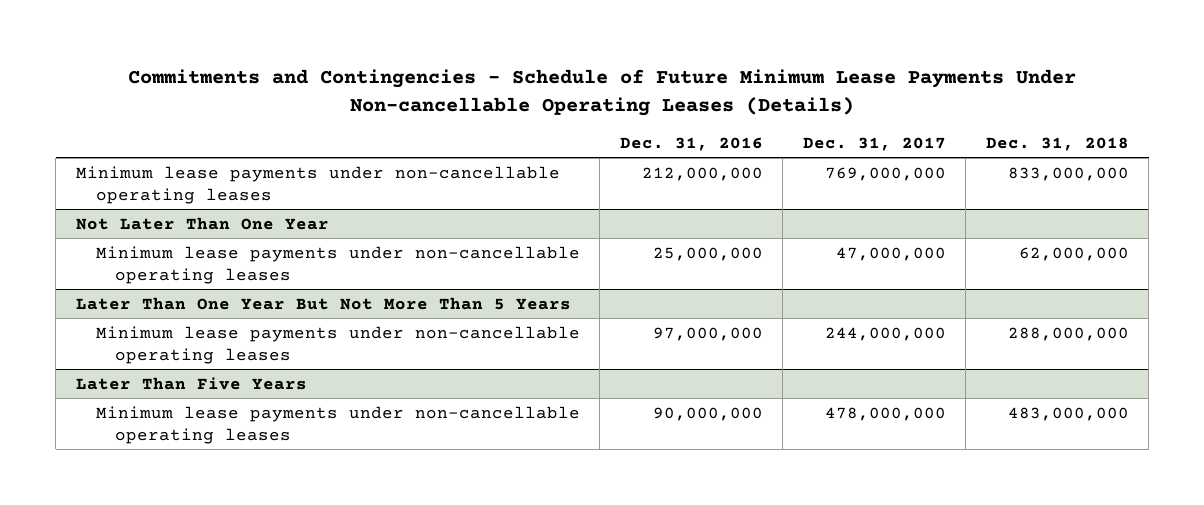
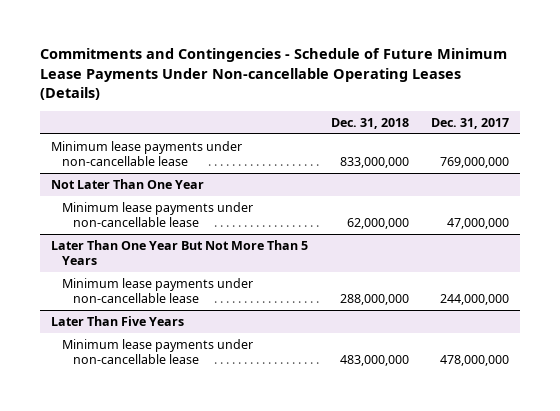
[619,137,763,152] Dec. 31, 2016 -> none
[75,165,560,204] Minimum lease payments under non-cancellable operating leases -> [51,141,243,166] Minimum lease payments under non-cancellable lease
[95,245,580,284] Minimum lease payments under non-cancellable operating leases -> [62,202,254,227] Minimum lease payments under non-cancellable lease
[95,325,580,364] Minimum lease payments under non-cancellable operating leases -> [62,278,254,303] Minimum lease payments under non-cancellable lease
[95,405,580,444] Minimum lease payments under non-cancellable operating leases -> [62,339,254,364] Minimum lease payments under non-cancellable lease

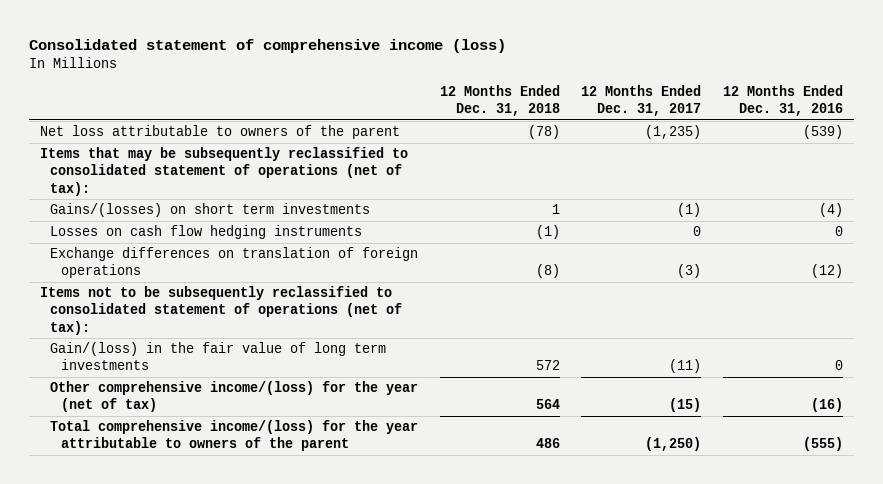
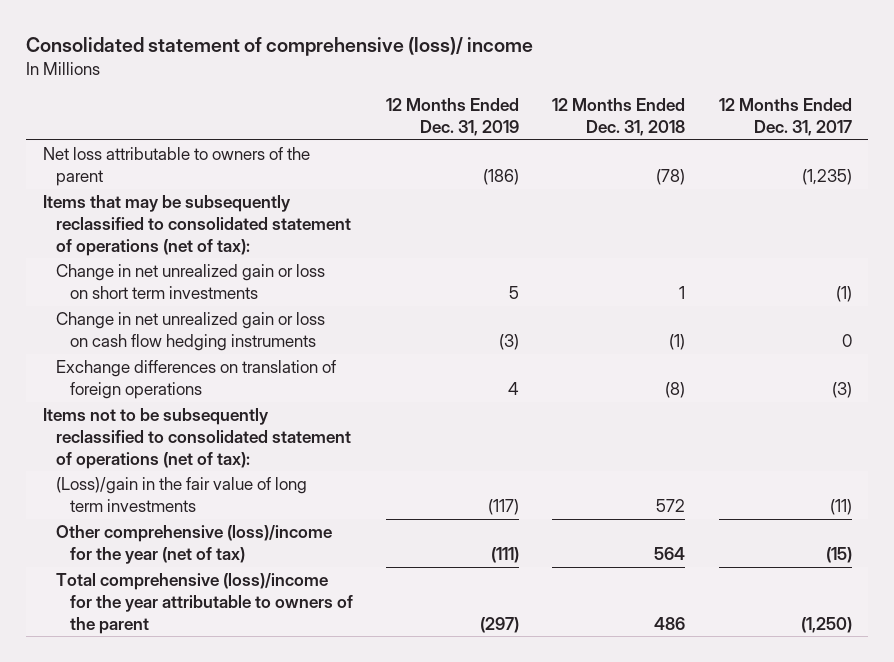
[28,38,506,53] Consolidated statement of comprehensive income (loss) -> [25,37,533,57] Consolidated statement of comprehensive (loss)/ income
[723,85,844,117] 12 Months Ended Dec. 31, 2016 -> none
none -> [385,98,519,136] 12 Months Ended Dec. 31, 2019
[50,203,371,218] Gains/(losses) on short term investments -> [56,264,326,299] Change in net unrealized gain or loss on short term investments
[50,225,363,240] Losses on cash flow hedging instruments -> [56,312,326,351] Change in net unrealized gain or loss on cash flow hedging instruments
[50,342,387,371] Gain/(loss) in the fair value of long term investments -> [56,477,308,512] (Loss)/gain in the fair value of long term investments
[50,381,419,413] Other comprehensive income/(loss) for the year (net of tax) -> [56,525,333,564] Other comprehensive (loss)/income for the year (net of tax)
[50,420,419,452] Total comprehensive income/(loss) for the year attributable to owners of the parent -> [56,573,353,634] Total comprehensive (loss)/income for the year attributable to owners of the parent

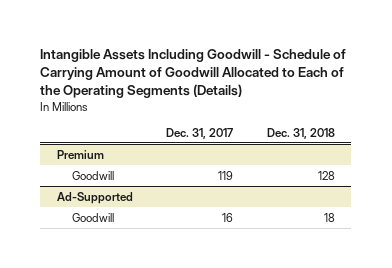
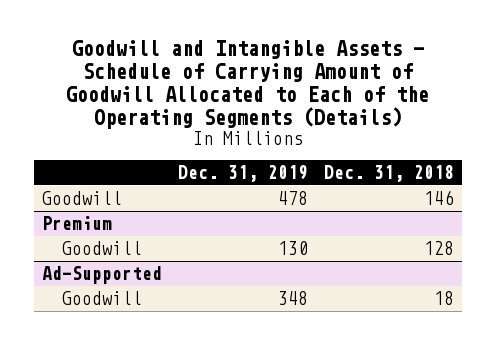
[40,48,347,98] Intangible Assets Including Goodwill - Schedule of Carrying Amount of Goodwill Allocated to Each of the Operating Segments (Details) -> [65,40,429,129] Goodwill and Intangible Assets - Schedule of Carrying Amount of Goodwill Allocated to Each of the Operating Segments (Details)
[166,127,234,139] Dec. 31, 2017 -> none
none -> [177,164,308,182] Dec. 31, 2019
none -> [41,191,122,206] Goodwill

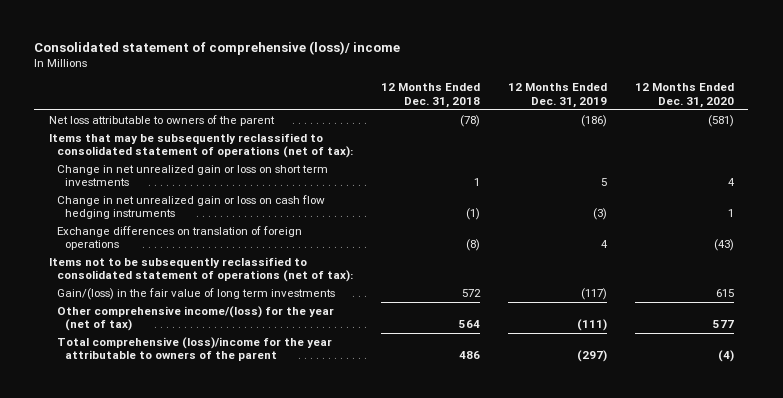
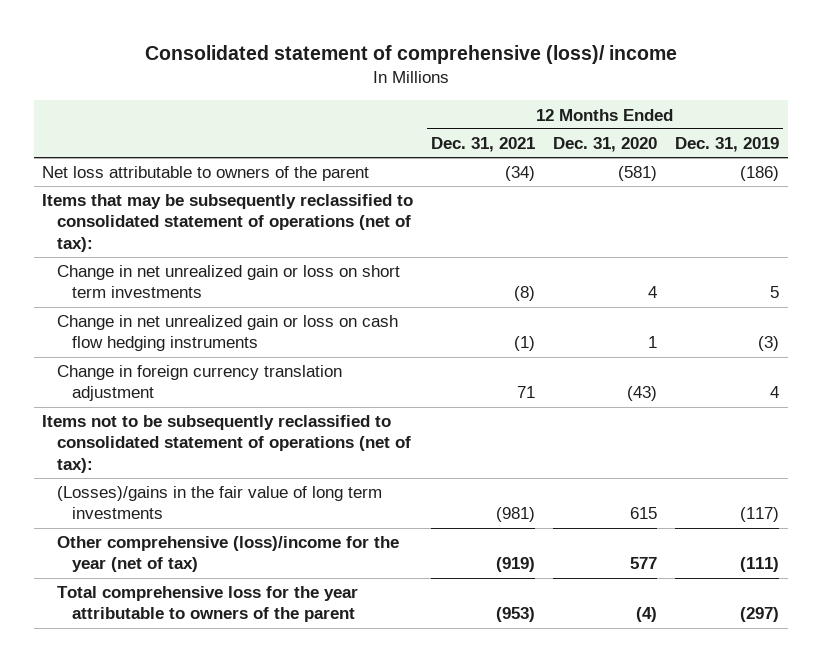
[380,83,480,108] 12 Months Ended Dec. 31, 2018 -> none
none -> [431,136,536,152] Dec. 31, 2021
[56,225,302,251] Exchange differences on translation of foreign operations -> [57,365,343,402] Change in foreign currency translation adjustment
[56,287,335,300] Gain/(loss) in the fair value of long term investments -> [57,486,383,520] (Losses)/gains in the fair value of long term investments
[56,305,334,332] Other comprehensive income/(loss) for the year (net of tax) -> [57,536,400,573] Other comprehensive (loss)/income for the year (net of tax)
[56,336,332,362] Total comprehensive (loss)/income for the year attributable to owners of the parent -> [57,586,359,623] Total comprehensive loss for the year attributable to owners of the parent

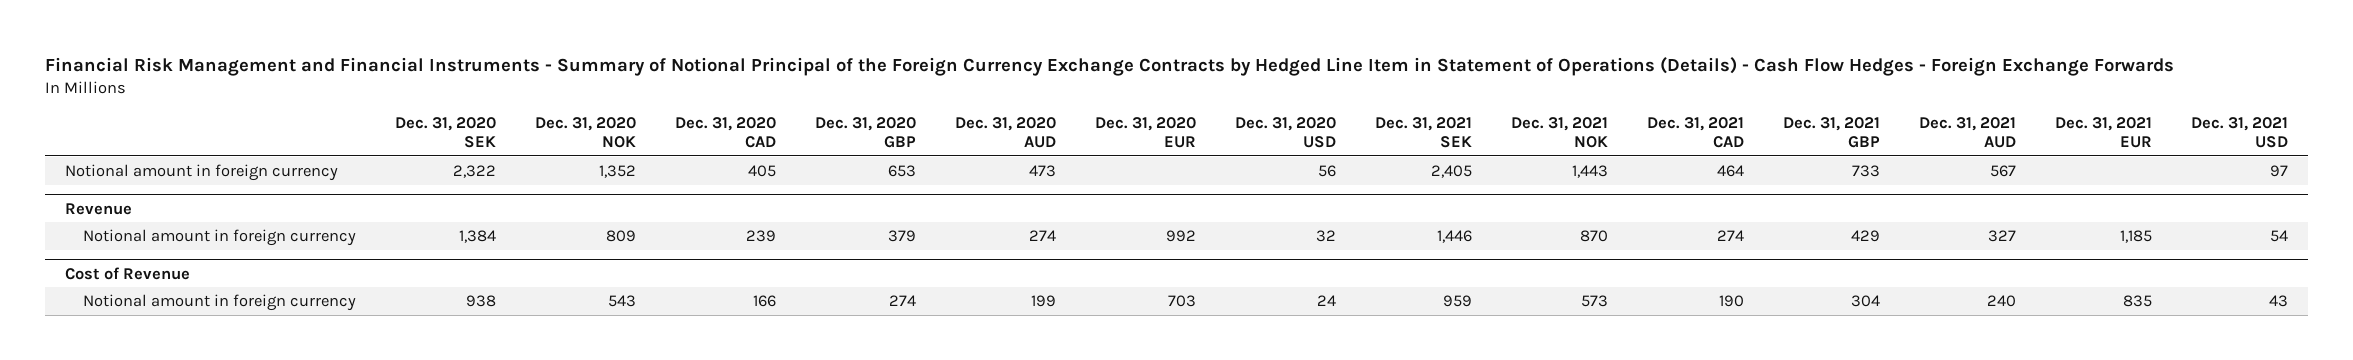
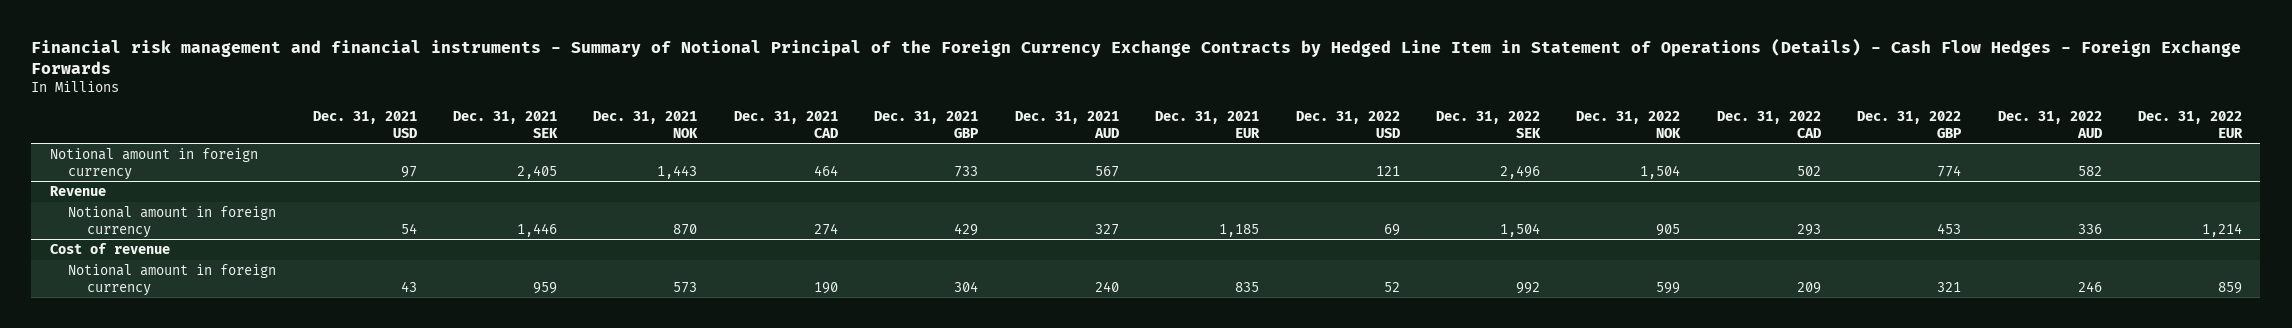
[45,56,2175,76] Financial Risk Management and Financial Instruments - Summary of Notional Principal of the Foreign Currency Exchange Contracts by Hedged Line Item in Statement of Operations (Details) - Cash Flow Hedges - Foreign Exchange Forwards -> [31,37,2242,74] Financial risk management and financial instruments - Summary of Notional Principal of the Foreign Currency Exchange Contracts by Hedged Line Item in Statement of Operations (Details) - Cash Flow Hedges - Foreign Exchange Forwards
[395,117,497,148] Dec. 31, 2020 SEK -> none
[535,117,637,148] Dec. 31, 2020 NOK -> none
[675,117,777,148] Dec. 31, 2020 CAD -> none
[815,117,917,148] Dec. 31, 2020 GBP -> none
[955,117,1057,148] Dec. 31, 2020 AUD -> none
[1095,117,1197,148] Dec. 31, 2020 EUR -> none
[1235,117,1337,148] Dec. 31, 2020 USD -> none
none -> [1295,111,1400,138] Dec. 31, 2022 USD
none -> [1435,111,1541,138] Dec. 31, 2022 SEK
none -> [1576,111,1682,138] Dec. 31, 2022 NOK
none -> [1716,111,1821,138] Dec. 31, 2022 CAD
none -> [1857,111,1962,138] Dec. 31, 2022 GBP
none -> [1997,111,2102,138] Dec. 31, 2022 AUD
none -> [2138,111,2244,138] Dec. 31, 2022 EUR
[64,266,190,280] Cost of Revenue -> [49,243,170,255] Cost of revenue

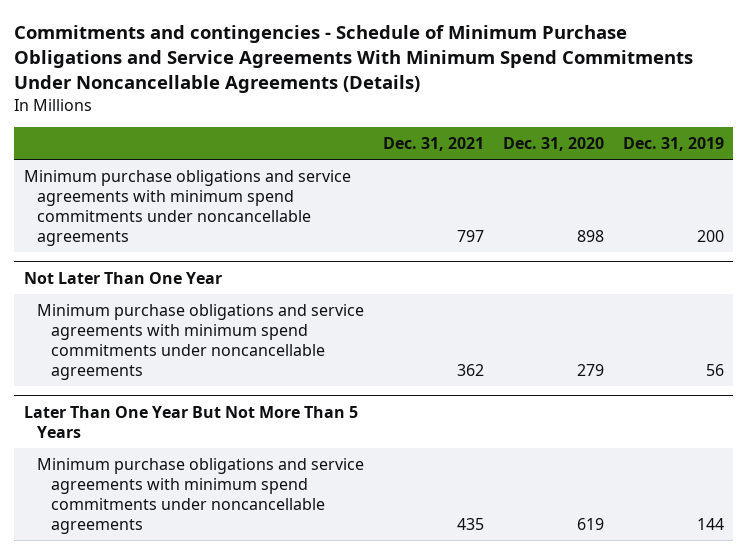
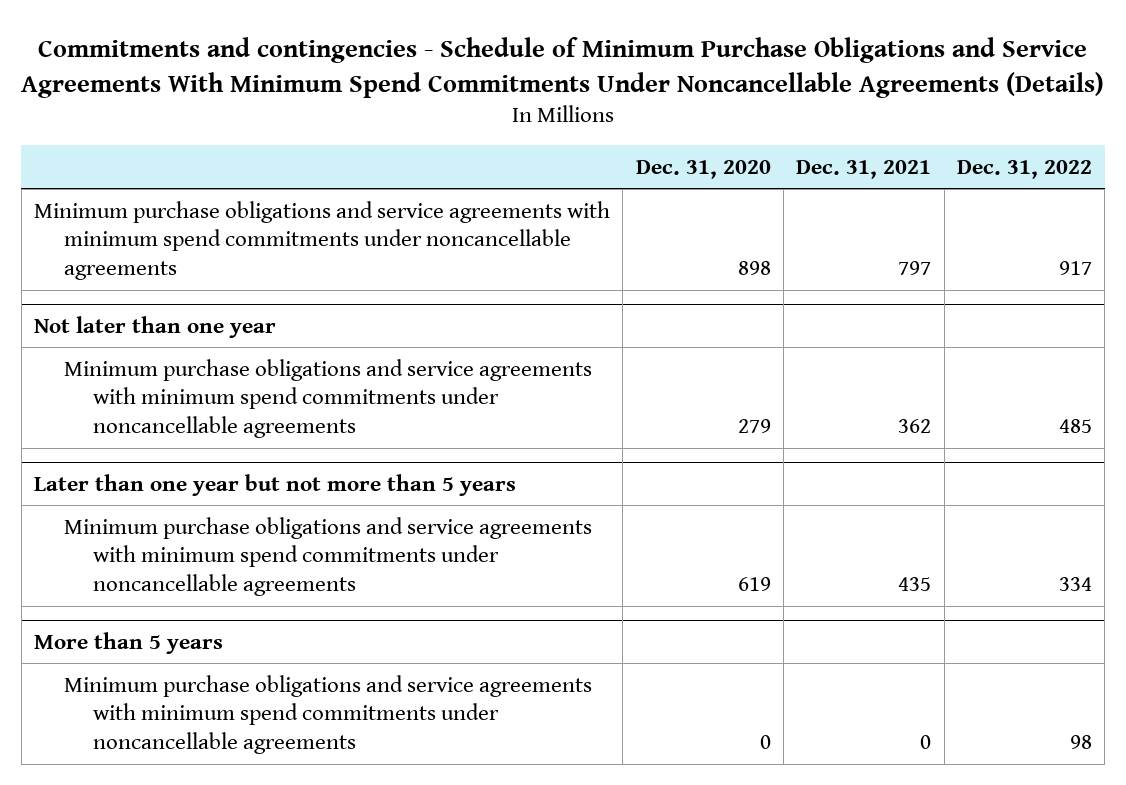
[622,137,724,152] Dec. 31, 2019 -> none
none -> [956,159,1092,179] Dec. 31, 2022
[23,271,222,284] Not Later Than One Year -> [34,315,277,338] Not later than one year
[23,405,358,438] Later Than One Year But Not More Than 5 Years -> [34,473,517,496] Later than one year but not more than 5 years
none -> [34,631,224,654] More than 5 years
none -> [63,674,592,755] Minimum purchase obligations and service agreements with minimum spend commitments under noncancellable agreements

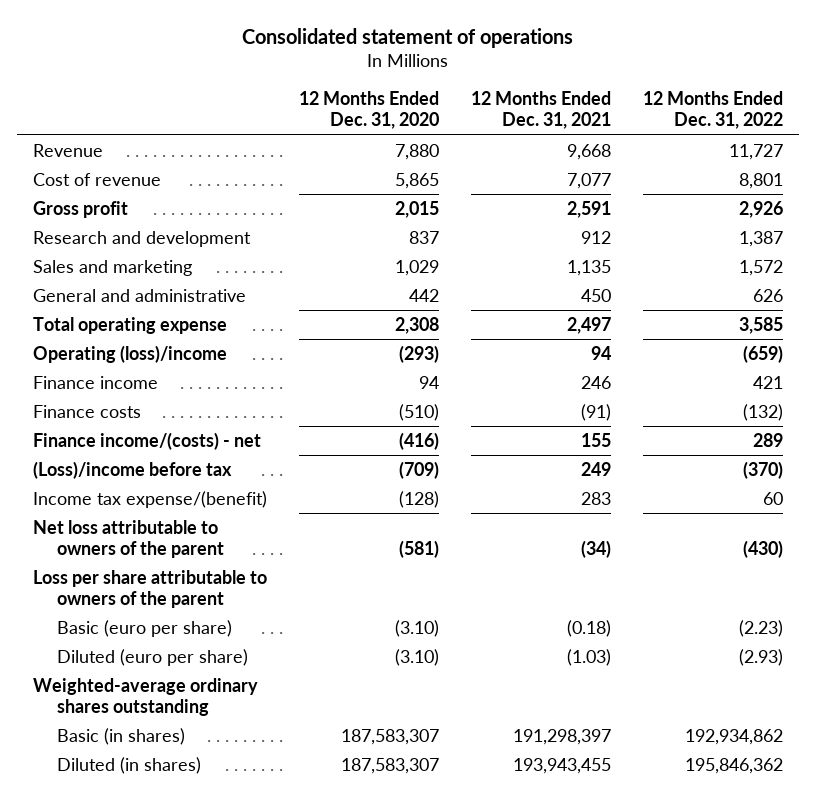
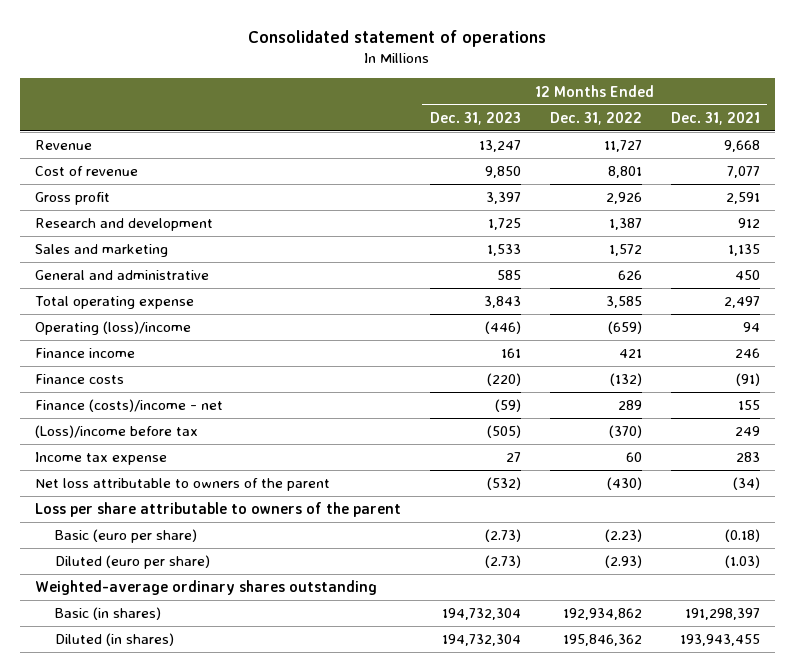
[298,91,439,130] 12 Months Ended Dec. 31, 2020 -> none
none -> [429,111,521,125] Dec. 31, 2023
[32,431,261,450] Finance income/(costs) - net -> [34,399,223,413] Finance (costs)/income - net
[32,490,267,508] Income tax expense/(benefit) -> [34,452,167,466] Income tax expense

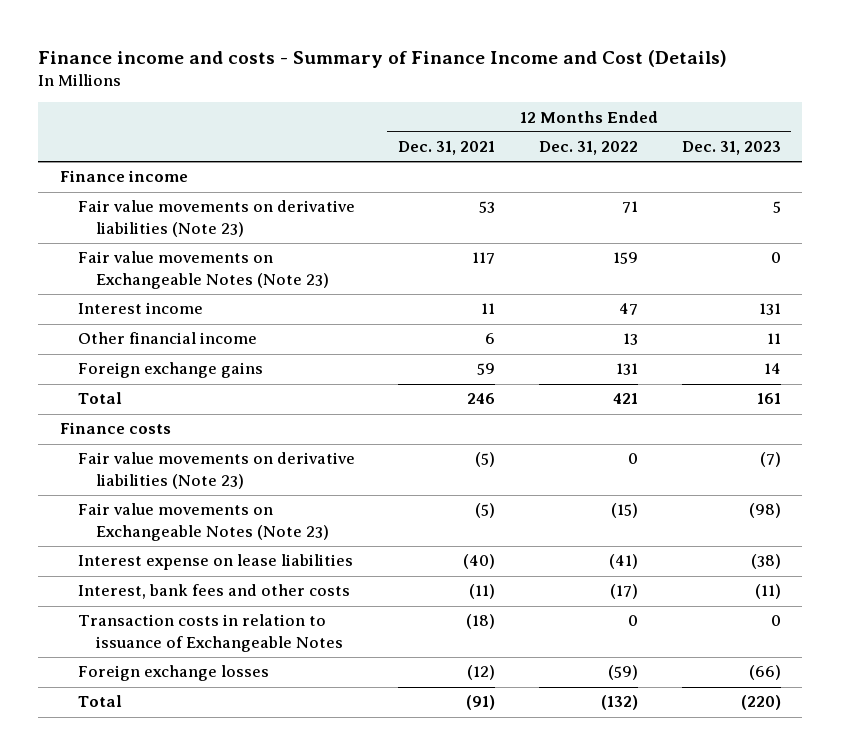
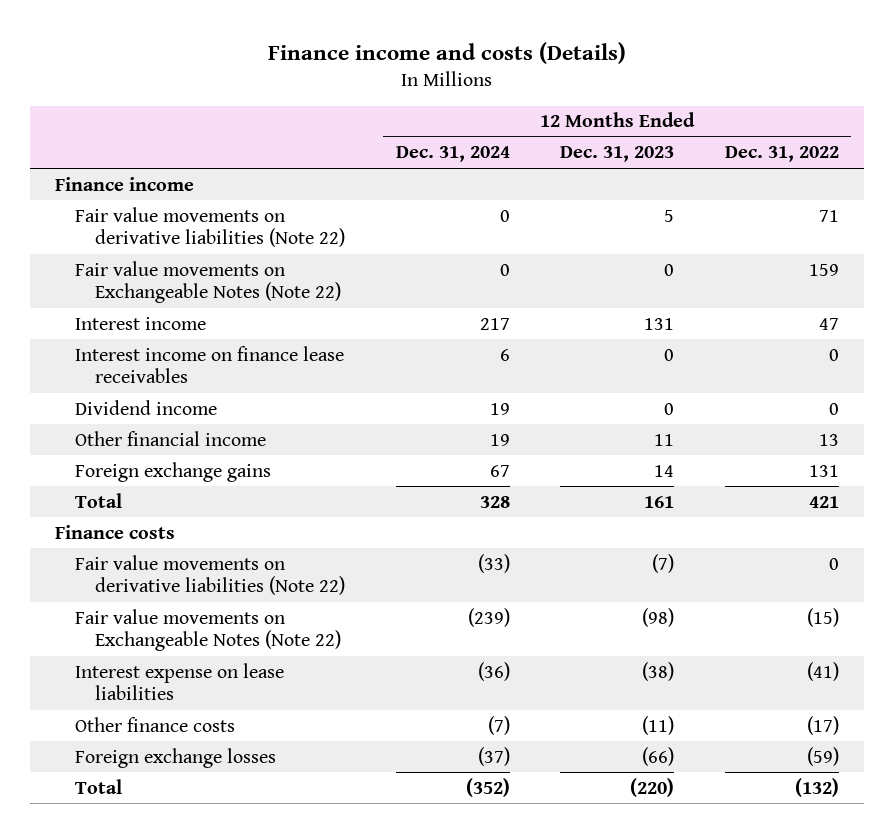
[38,49,728,68] Finance income and costs - Summary of Finance Income and Cost (Details) -> [267,42,626,65] Finance income and costs (Details)
[398,141,496,156] Dec. 31, 2021 -> none
none -> [395,146,510,163] Dec. 31, 2024
[77,200,355,237] Fair value movements on derivative liabilities (Note 23) -> [75,206,346,248] Fair value movements on derivative liabilities (Note 22)
[77,251,329,289] Fair value movements on Exchangeable Notes (Note 23) -> [75,260,342,304] Fair value movements on Exchangeable Notes (Note 22)
none -> [75,345,345,384] Interest income on finance lease receivables
none -> [75,399,218,415] Dividend income
[77,452,355,489] Fair value movements on derivative liabilities (Note 23) -> [75,554,346,596] Fair value movements on derivative liabilities (Note 22)
[77,503,329,541] Fair value movements on Exchangeable Notes (Note 23) -> [75,608,342,652] Fair value movements on Exchangeable Notes (Note 22)
[77,614,343,652] Transaction costs in relation to issuance of Exchangeable Notes -> none
[77,584,350,600] Interest, bank fees and other costs -> [75,716,236,732] Other finance costs

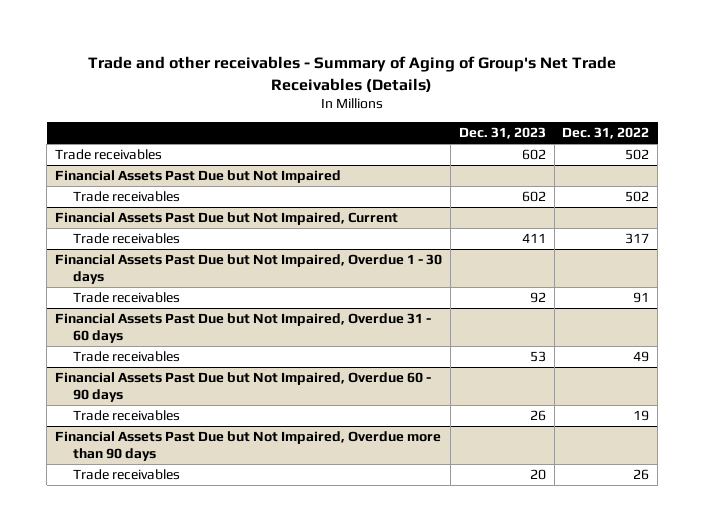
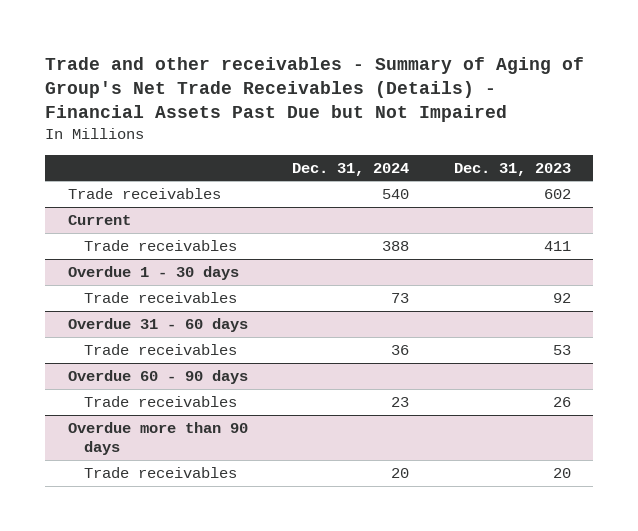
[88,56,617,93] Trade and other receivables - Summary of Aging of Group's Net Trade Receivables (Details) -> [45,56,585,122] Trade and other receivables - Summary of Aging of Group's Net Trade Receivables (Details) - Financial Assets Past Due but Not Impaired
[562,127,650,140] Dec. 31, 2022 -> none
none -> [292,162,410,176] Dec. 31, 2024
[72,190,180,202] Trade receivables -> none
[55,211,399,225] Financial Assets Past Due but Not Impaired, Current -> none
[55,169,342,183] Financial Assets Past Due but Not Impaired -> [67,214,131,225] Current
[55,253,443,284] Financial Assets Past Due but Not Impaired, Overdue 1 - 30 days -> none
none -> [67,265,239,280] Overdue 1 - 30 days
[55,312,432,343] Financial Assets Past Due but Not Impaired, Overdue 31 - 60 days -> none
none -> [67,317,248,332] Overdue 31 - 60 days
[55,371,432,402] Financial Assets Past Due but Not Impaired, Overdue 60 - 90 days -> none
none -> [67,369,248,384] Overdue 60 - 90 days
[55,430,442,461] Financial Assets Past Due but Not Impaired, Overdue more than 90 days -> none
none -> [67,421,248,456] Overdue more than 90 days

